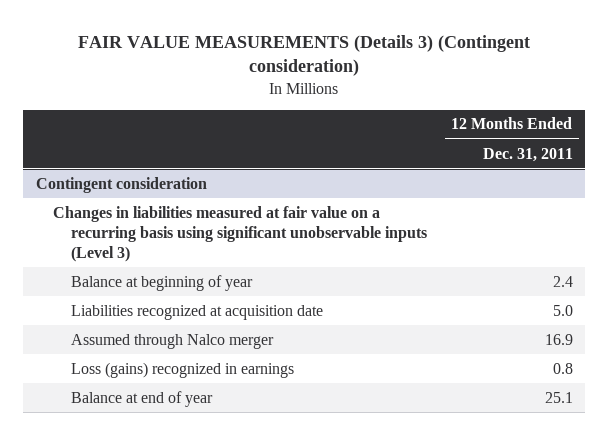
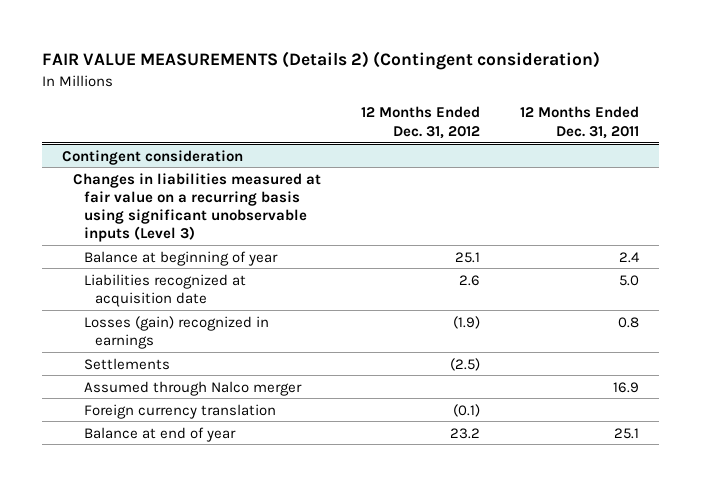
[78,34,531,77] FAIR VALUE MEASUREMENTS (Details 3) (Contingent consideration) -> [42,51,601,71] FAIR VALUE MEASUREMENTS (Details 2) (Contingent consideration)
none -> [360,106,480,139] 12 Months Ended Dec. 31, 2012
none -> [83,315,269,349] Losses (gain) recognized in earnings
none -> [83,357,170,370] Settlements
[70,361,294,378] Loss (gains) recognized in earnings -> none
none -> [83,403,276,419] Foreign currency translation

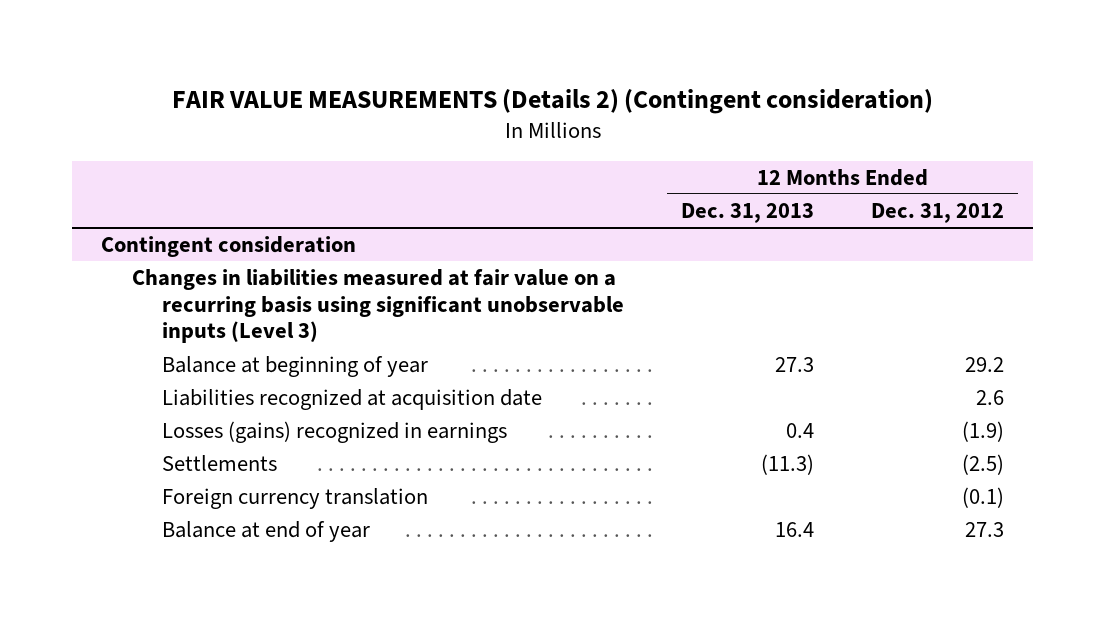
[519,106,639,139] 12 Months Ended Dec. 31, 2011 -> none
none -> [681,202,815,223] Dec. 31, 2013
[454,251,480,263] 25.1 -> [965,357,1005,373] 29.2
[83,315,269,349] Losses (gain) recognized in earnings -> [162,421,508,444] Losses (gains) recognized in earnings
[83,380,302,396] Assumed through Nalco merger -> none
[449,427,480,439] 23.2 -> [965,522,1005,538] 27.3

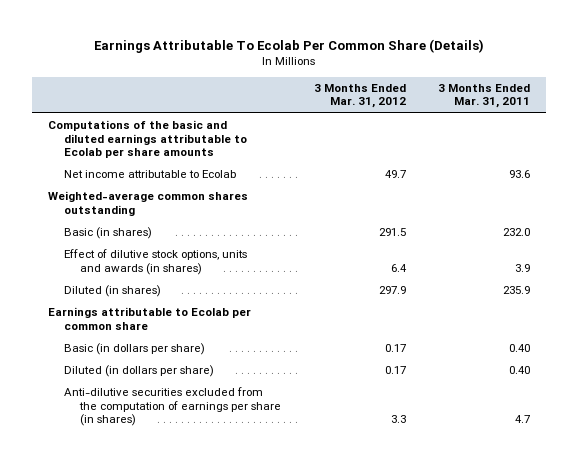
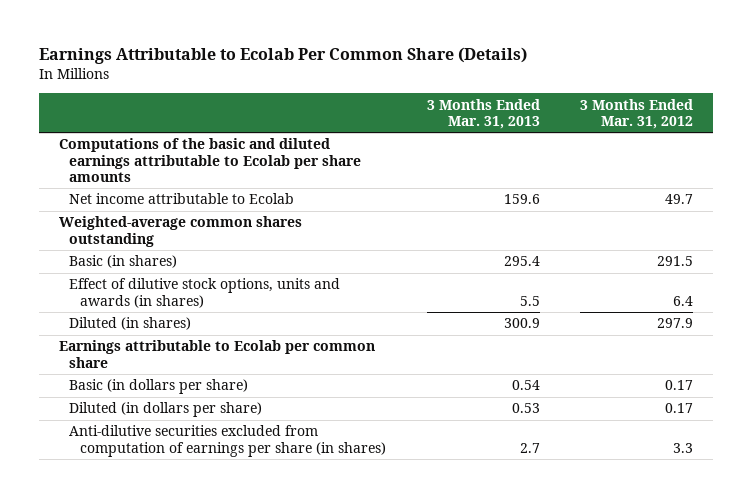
[93,38,484,53] Earnings Attributable To Ecolab Per Common Share (Details) -> [38,47,527,65] Earnings Attributable to Ecolab Per Common Share (Details)
[437,84,530,109] 3 Months Ended Mar. 31, 2011 -> none
none -> [426,98,540,130] 3 Months Ended Mar. 31, 2013
[64,387,282,427] Anti-dilutive securities excluded from the computation of earnings per share (in shares) -> [69,425,387,457] Anti-dilutive securities excluded from computation of earnings per share (in shares)

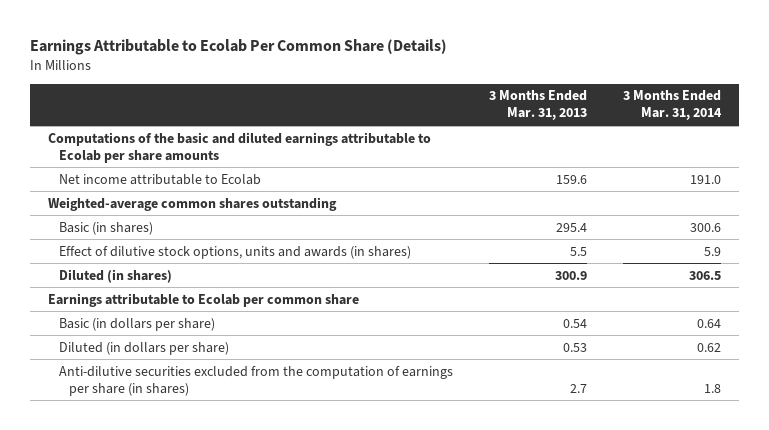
[579,98,693,130] 3 Months Ended Mar. 31, 2012 -> none
none -> [623,90,723,121] 3 Months Ended Mar. 31, 2014
[69,425,387,457] Anti-dilutive securities excluded from computation of earnings per share (in shares) -> [58,365,453,396] Anti-dilutive securities excluded from the computation of earnings per share (in shares)

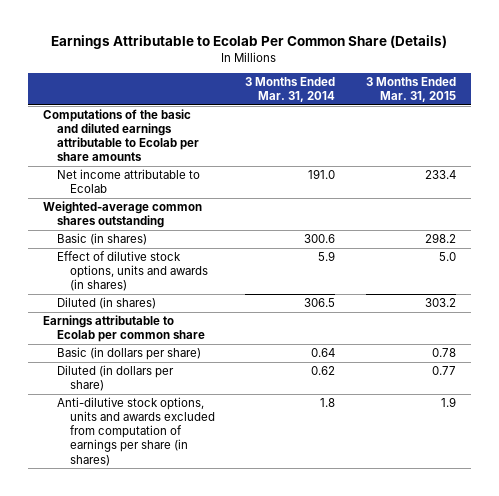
[488,90,587,121] 3 Months Ended Mar. 31, 2013 -> none
none -> [365,77,456,103] 3 Months Ended Mar. 31, 2015
[58,365,453,396] Anti-dilutive securities excluded from the computation of earnings per share (in shares) -> [56,396,216,466] Anti-dilutive stock options, units and awards excluded from computation of earnings per share (in shares)

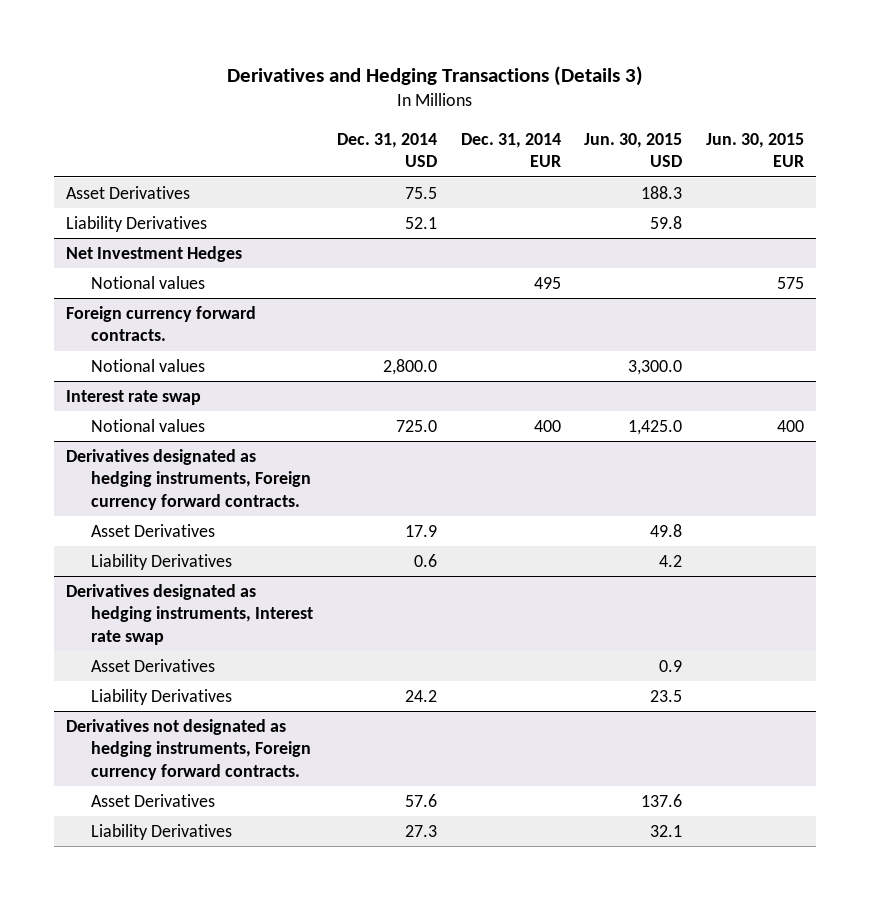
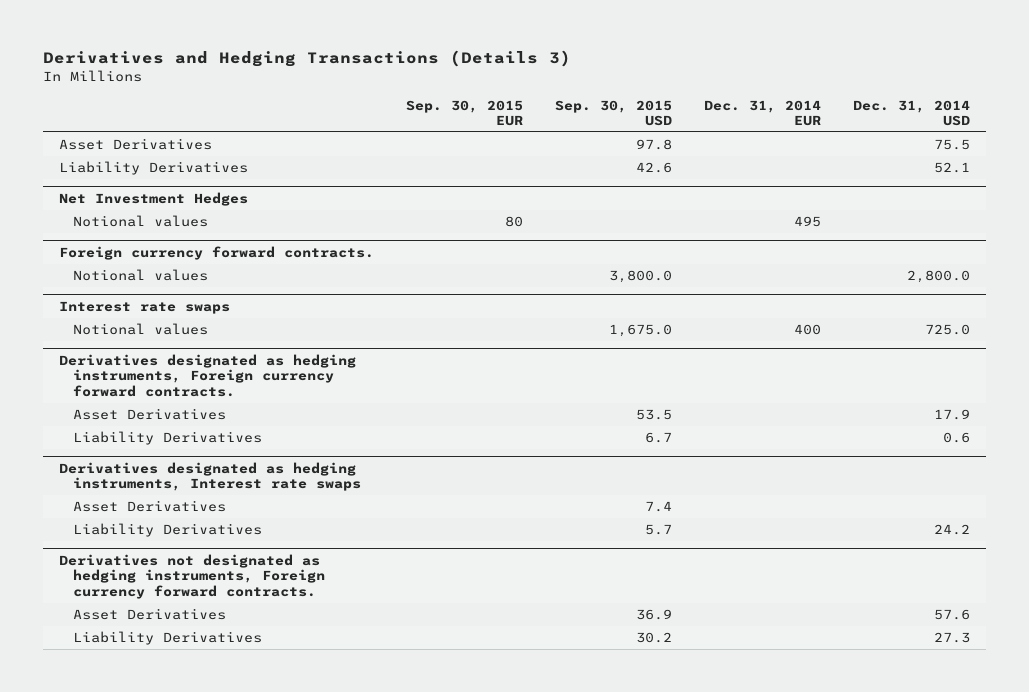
[584,132,683,168] Jun. 30, 2015 USD -> none
[706,132,805,168] Jun. 30, 2015 EUR -> none
none -> [405,99,523,126] Sep. 30, 2015 EUR
none -> [554,99,672,126] Sep. 30, 2015 USD
[65,389,201,405] Interest rate swap -> [58,300,230,314] Interest rate swaps
[65,583,313,645] Derivatives designated as hedging instruments, Interest rate swap -> [58,461,362,492] Derivatives designated as hedging instruments, Interest rate swaps

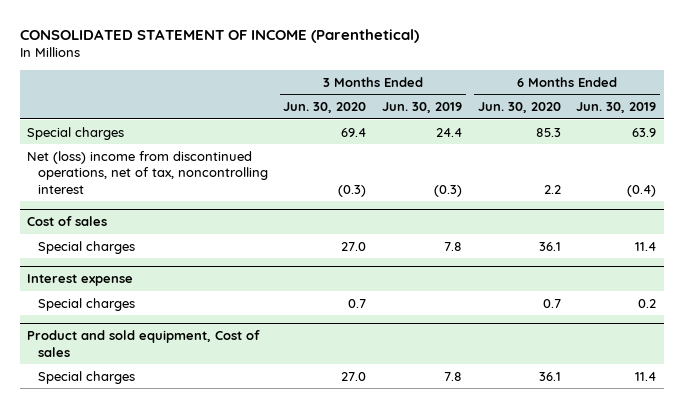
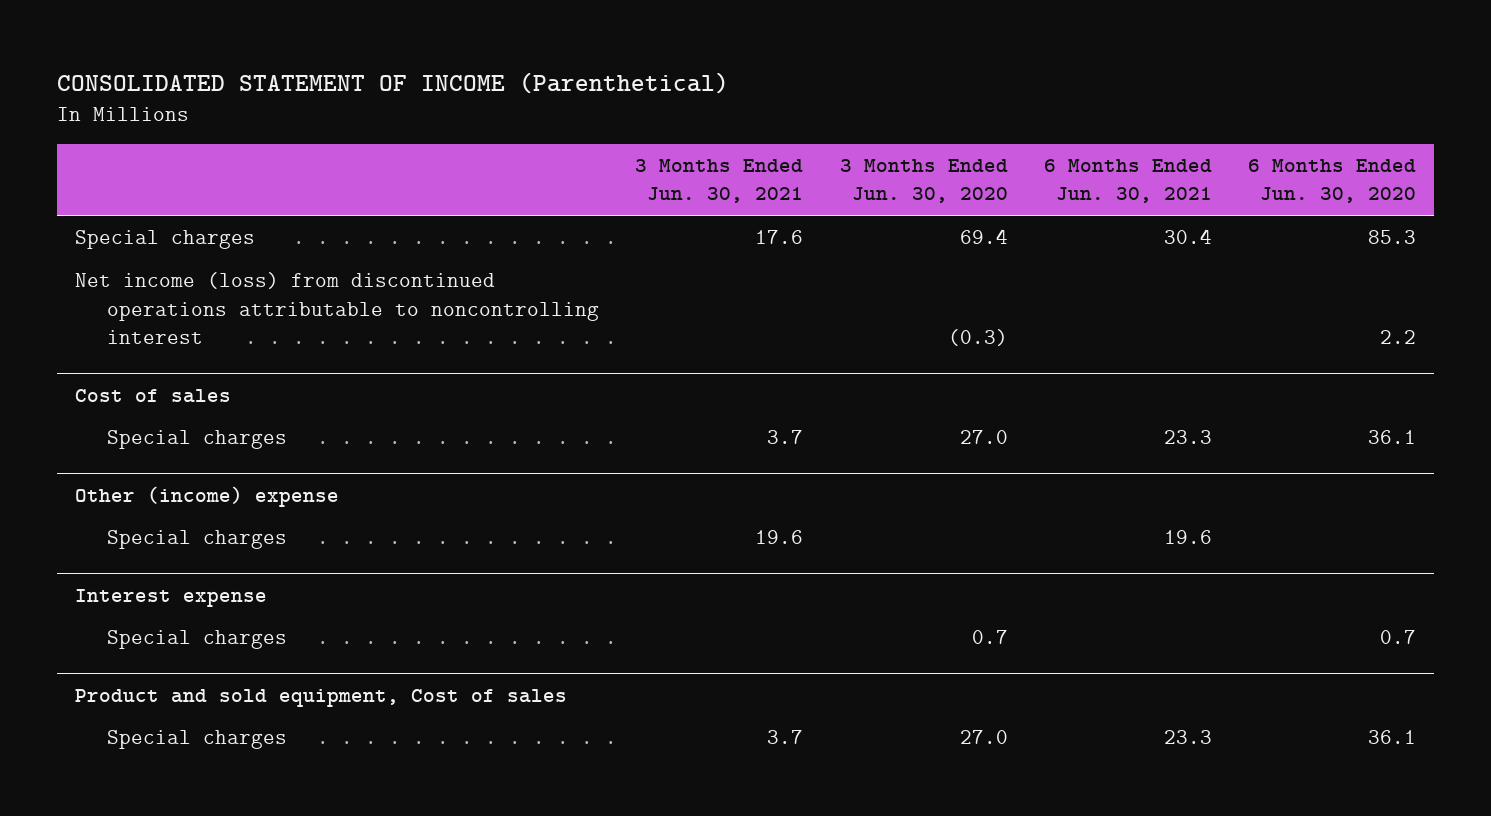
[381,102,462,114] Jun. 30, 2019 -> none
[576,102,657,114] Jun. 30, 2019 -> none
none -> [635,159,804,204] 3 Months Ended Jun. 30, 2021
none -> [1043,159,1212,204] 6 Months Ended Jun. 30, 2021
[27,150,268,194] Net (loss) income from discontinued operations, net of tax, noncontrolling interest -> [75,272,599,345] Net income (loss) from discontinued operations attributable to noncontrolling interest
none -> [75,485,340,507] Other (income) expense
none -> [106,530,287,550] Special charges

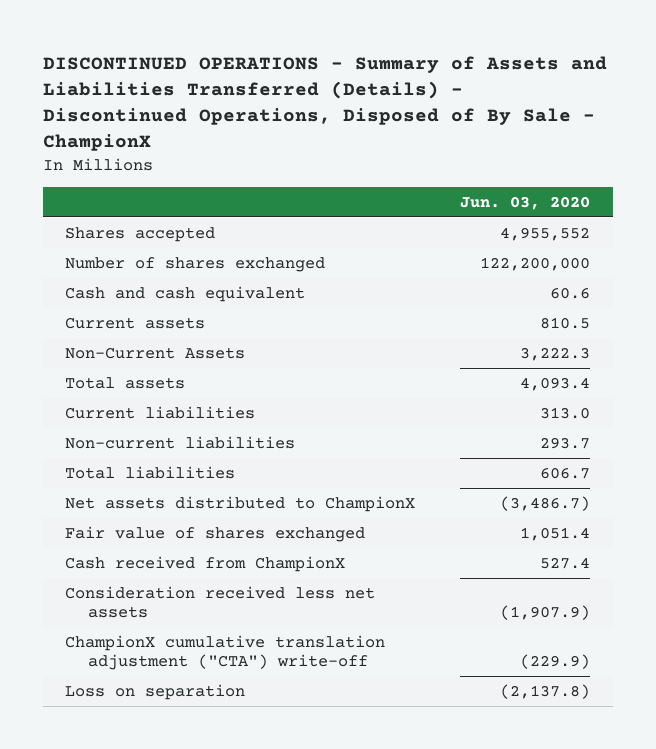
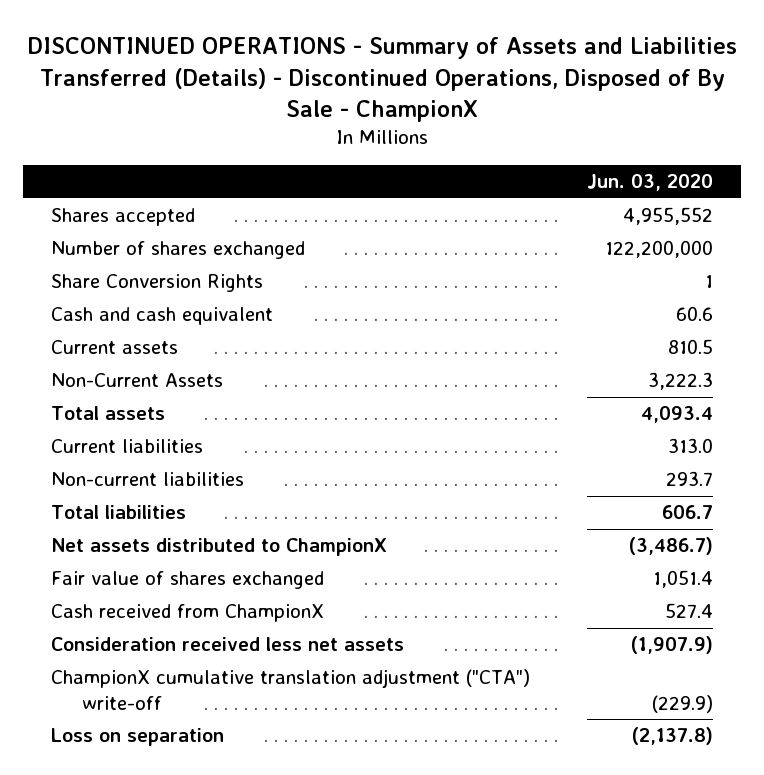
none -> [50,274,263,293] Share Conversion Rights

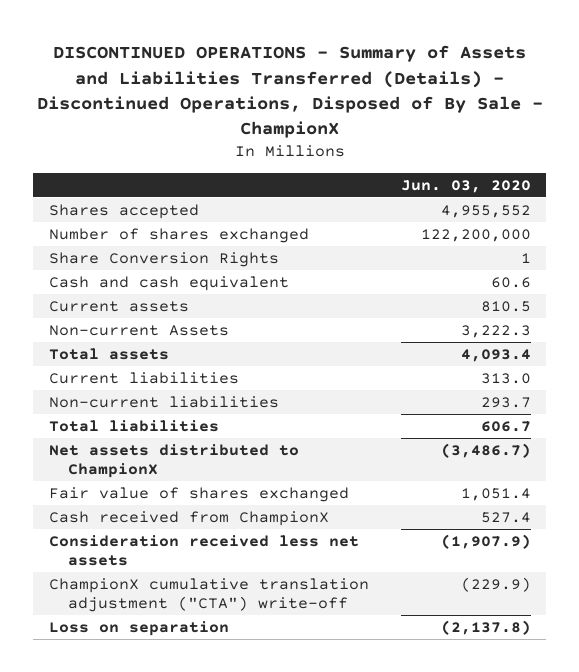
[50,373,223,388] Non-Current Assets -> [48,324,229,336] Non-current Assets

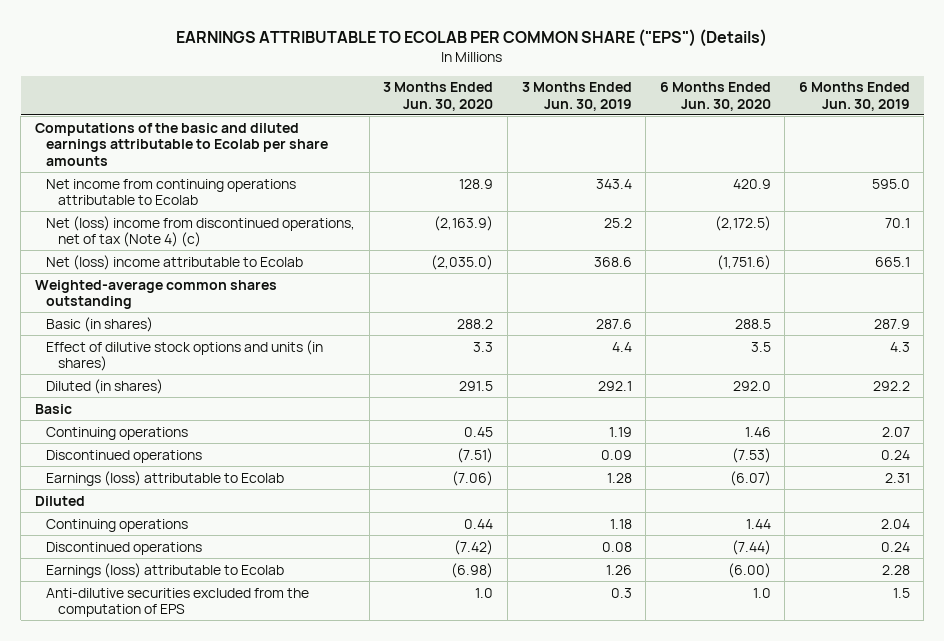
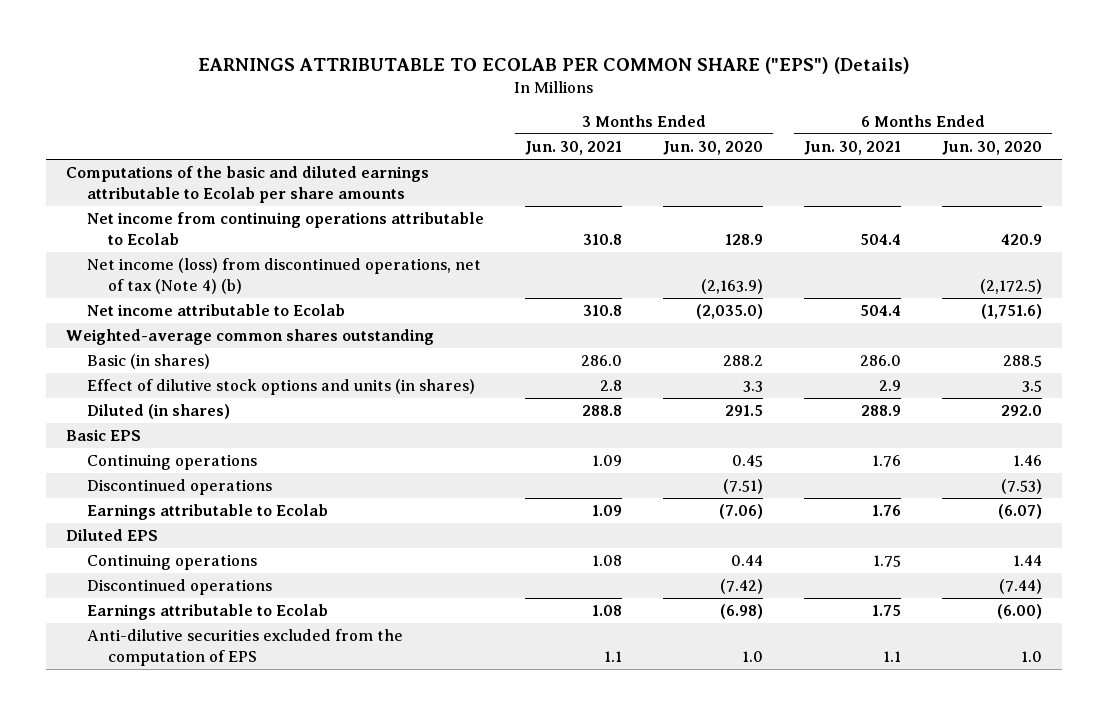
[521,82,632,111] 3 Months Ended Jun. 30, 2019 -> none
[798,82,910,111] 6 Months Ended Jun. 30, 2019 -> none
none -> [525,141,623,156] Jun. 30, 2021
none -> [803,141,901,156] Jun. 30, 2021
[46,215,356,248] Net (loss) income from discontinued operations, net of tax (Note 4) (c) -> [87,258,482,294] Net income (loss) from discontinued operations, net of tax (Note 4) (b)
[46,254,304,270] Net (loss) income attributable to Ecolab -> [87,304,346,317] Net income attributable to Ecolab
[34,403,72,414] Basic -> [66,429,142,442] Basic EPS
[46,470,285,486] Earnings (loss) attributable to Ecolab -> [87,504,329,521] Earnings attributable to Ecolab
[34,495,85,506] Diluted -> [66,529,159,542] Diluted EPS
[46,562,285,578] Earnings (loss) attributable to Ecolab -> [87,604,329,621] Earnings attributable to Ecolab

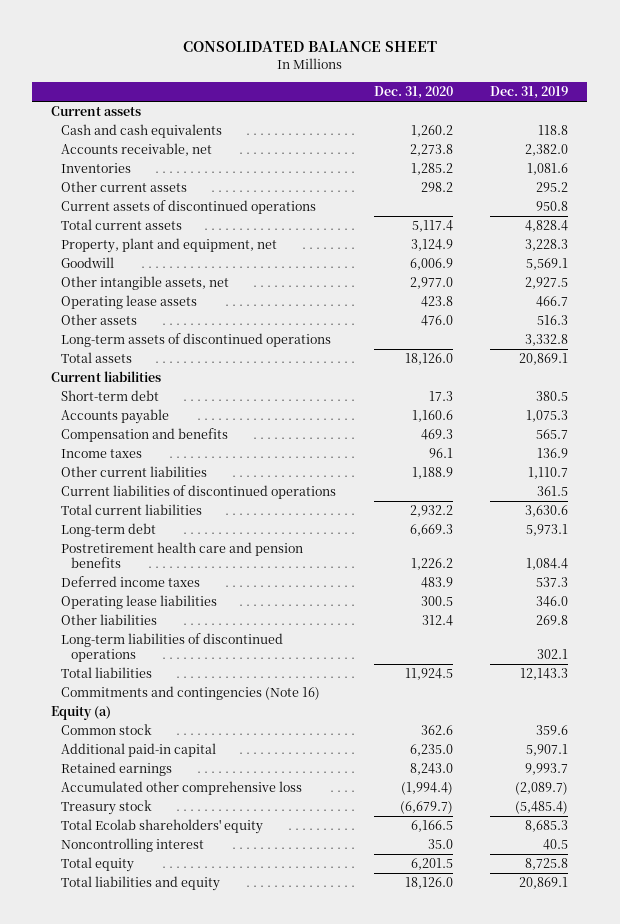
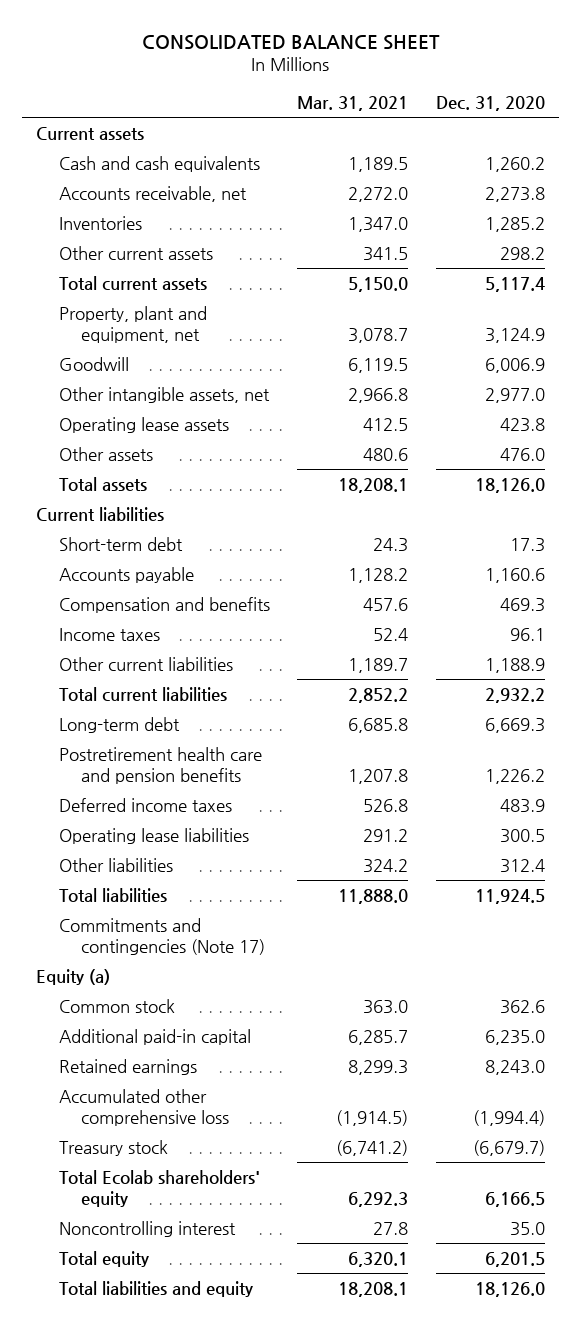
[490,86,569,100] Dec. 31, 2019 -> none
none -> [297,96,409,112] Mar. 31, 2021
[60,200,316,215] Current assets of discontinued operations -> none
[60,333,331,348] Long-term assets of discontinued operations -> none
[60,485,336,500] Current liabilities of discontinued operations -> none
[60,633,283,663] Long-term liabilities of discontinued operations -> none
[60,686,320,701] Commitments and contingencies (Note 16) -> [58,917,266,955] Commitments and contingencies (Note 17)

